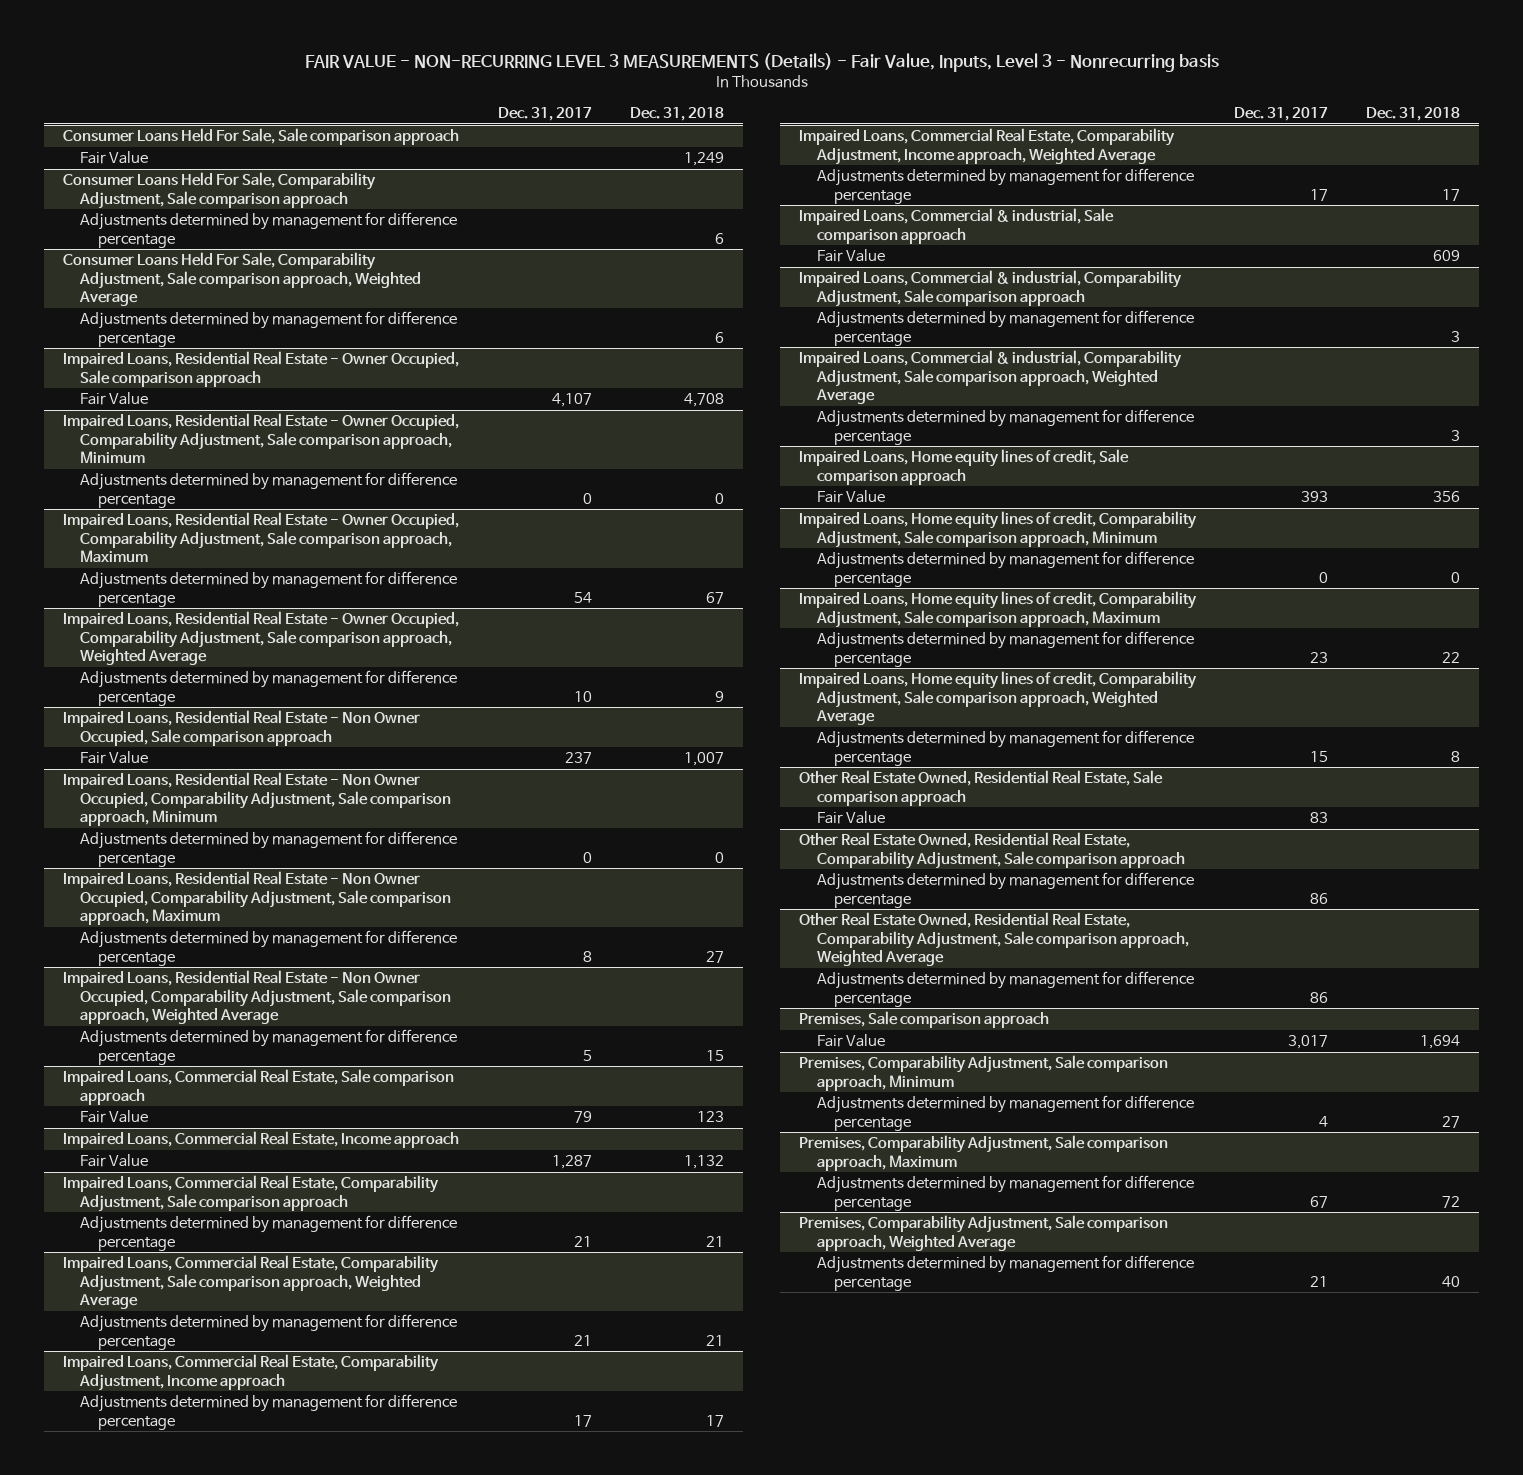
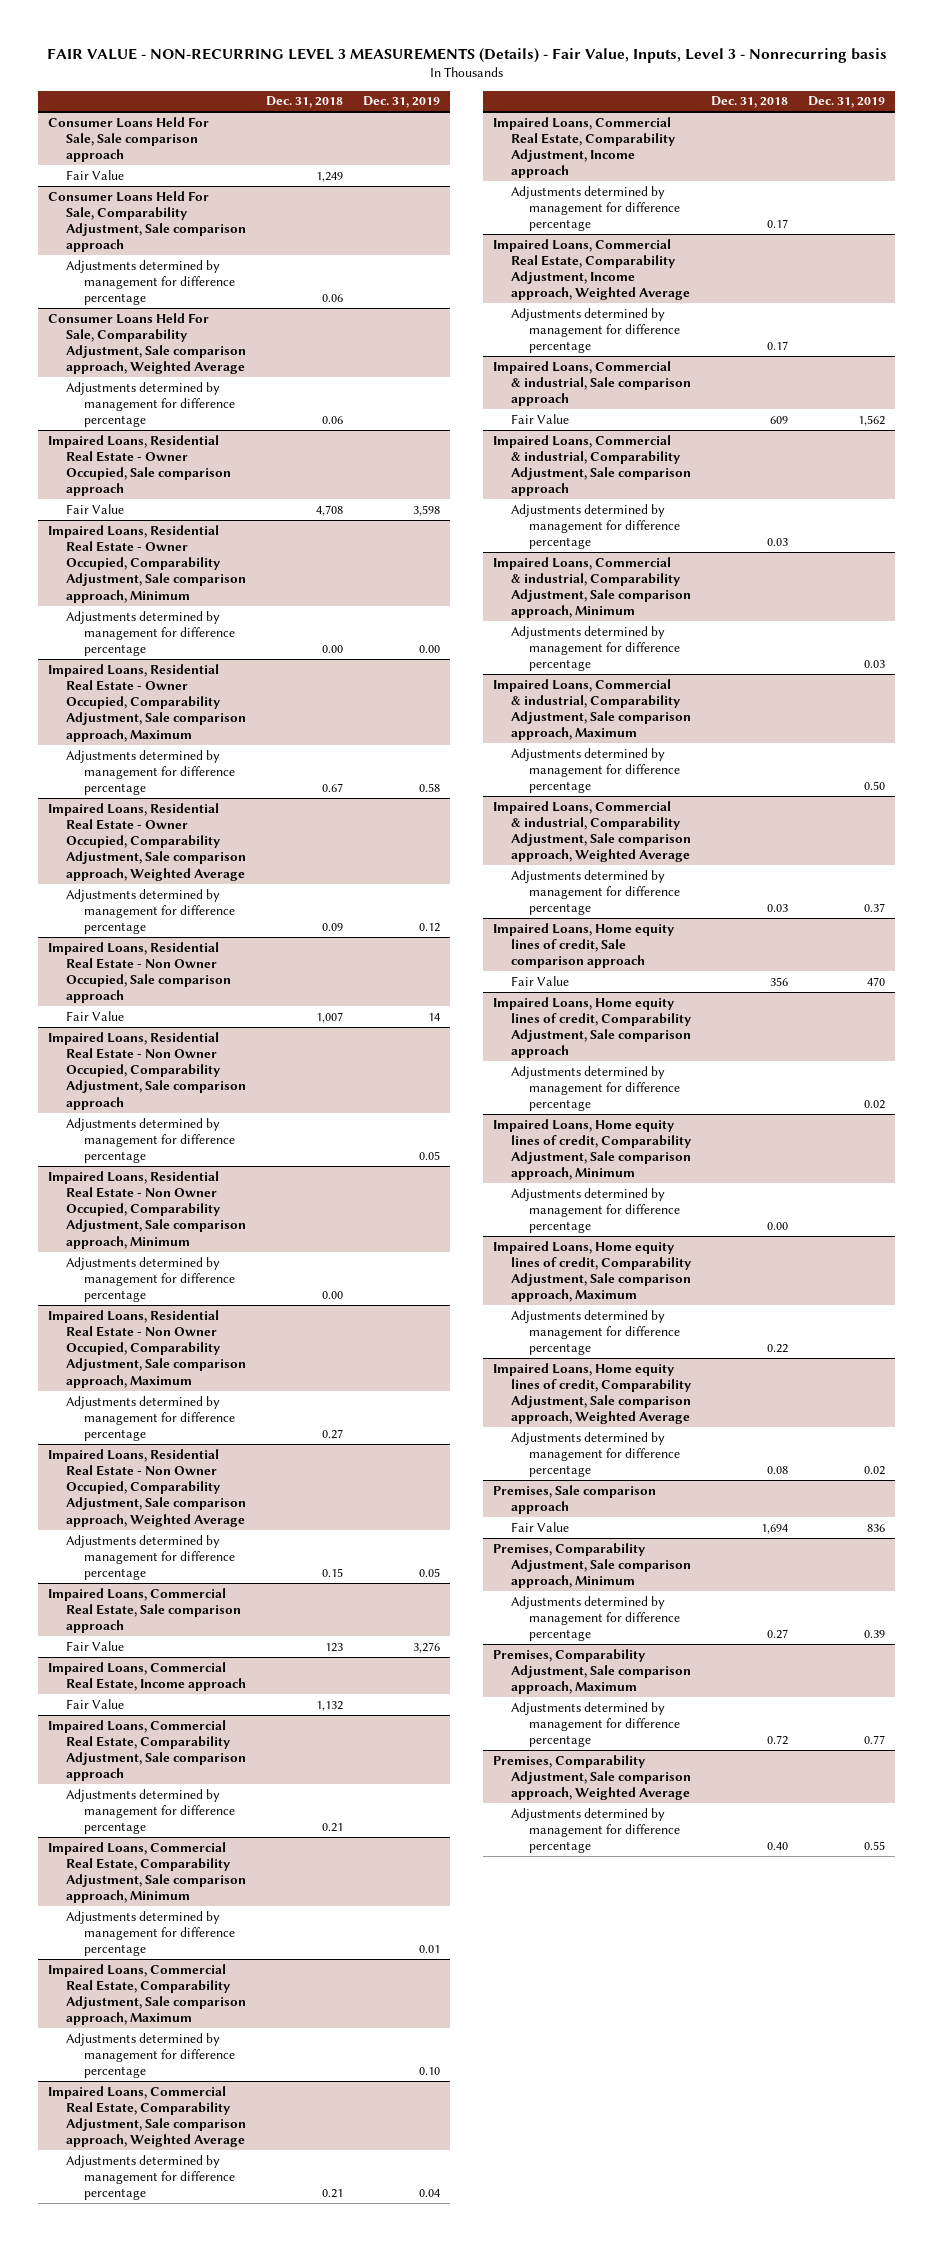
[497,107,592,122] Dec. 31, 2017 -> none
none -> [362,96,440,109] Dec. 31, 2019
[715,232,725,244] 6 -> [321,294,343,303] 0.06
[715,331,725,343] 6 -> [321,416,343,425] 0.06
[715,492,725,504] 0 -> [321,645,343,654] 0.00
[706,591,725,604] 67 -> [321,783,343,793] 0.67
[715,690,725,702] 9 -> [321,923,343,932] 0.09
none -> [48,1031,247,1110] Impaired Loans, Residential Real Estate - Non Owner Occupied, Comparability Adjustment, Sale comparison approach
none -> [66,1117,236,1164] Adjustments determined by management for difference percentage
[715,851,725,863] 0 -> [321,1291,343,1300] 0.00
[706,950,725,963] 27 -> [321,1429,343,1440] 0.27
[706,1049,725,1061] 15 -> [321,1568,343,1578] 0.15
[706,1235,725,1247] 21 -> [321,1823,343,1833] 0.21
none -> [48,1841,247,1904] Impaired Loans, Commercial Real Estate, Comparability Adjustment, Sale comparison approach, Minimum
none -> [66,1910,236,1957] Adjustments determined by management for difference percentage
none -> [48,1963,247,2026] Impaired Loans, Commercial Real Estate, Comparability Adjustment, Sale comparison approach, Maximum
none -> [66,2032,236,2079] Adjustments determined by management for difference percentage
[706,1334,725,1346] 21 -> [321,2189,343,2199] 0.21
[706,1414,725,1427] 17 -> [767,219,789,229] 0.17
[1442,188,1461,201] 17 -> [767,341,789,351] 0.17
[1451,330,1461,342] 3 -> [767,538,789,547] 0.03
none -> [493,556,692,619] Impaired Loans, Commercial & industrial, Comparability Adjustment, Sale comparison approach, Minimum
none -> [511,625,681,672] Adjustments determined by management for difference percentage
none -> [493,678,692,741] Impaired Loans, Commercial & industrial, Comparability Adjustment, Sale comparison approach, Maximum
none -> [511,747,681,794] Adjustments determined by management for difference percentage
[1451,429,1461,441] 3 -> [767,904,789,913] 0.03
none -> [493,996,692,1059] Impaired Loans, Home equity lines of credit, Comparability Adjustment, Sale comparison approach
none -> [511,1065,681,1112] Adjustments determined by management for difference percentage
[1451,571,1461,583] 0 -> [767,1222,789,1231] 0.00
[1442,651,1461,663] 22 -> [767,1344,789,1354] 0.22
[799,770,1164,806] Other Real Estate Owned, Residential Real Estate, Sale comparison approach -> none
[816,811,885,825] Fair Value -> none
[799,832,1185,869] Other Real Estate Owned, Residential Real Estate, Comparability Adjustment, Sale comparison approach -> none
[816,872,1194,908] Adjustments determined by management for difference percentage -> none
[799,912,1189,966] Other Real Estate Owned, Residential Real Estate, Comparability Adjustment, Sale comparison approach, Weighted Average -> none
[816,971,1194,1007] Adjustments determined by management for difference percentage -> none
[1451,750,1461,762] 8 -> [767,1466,789,1475] 0.08
[1442,1115,1461,1128] 27 -> [767,1629,789,1640] 0.27
[1442,1195,1461,1208] 72 -> [767,1735,789,1746] 0.72
[1442,1275,1461,1287] 40 -> [767,1842,789,1851] 0.40

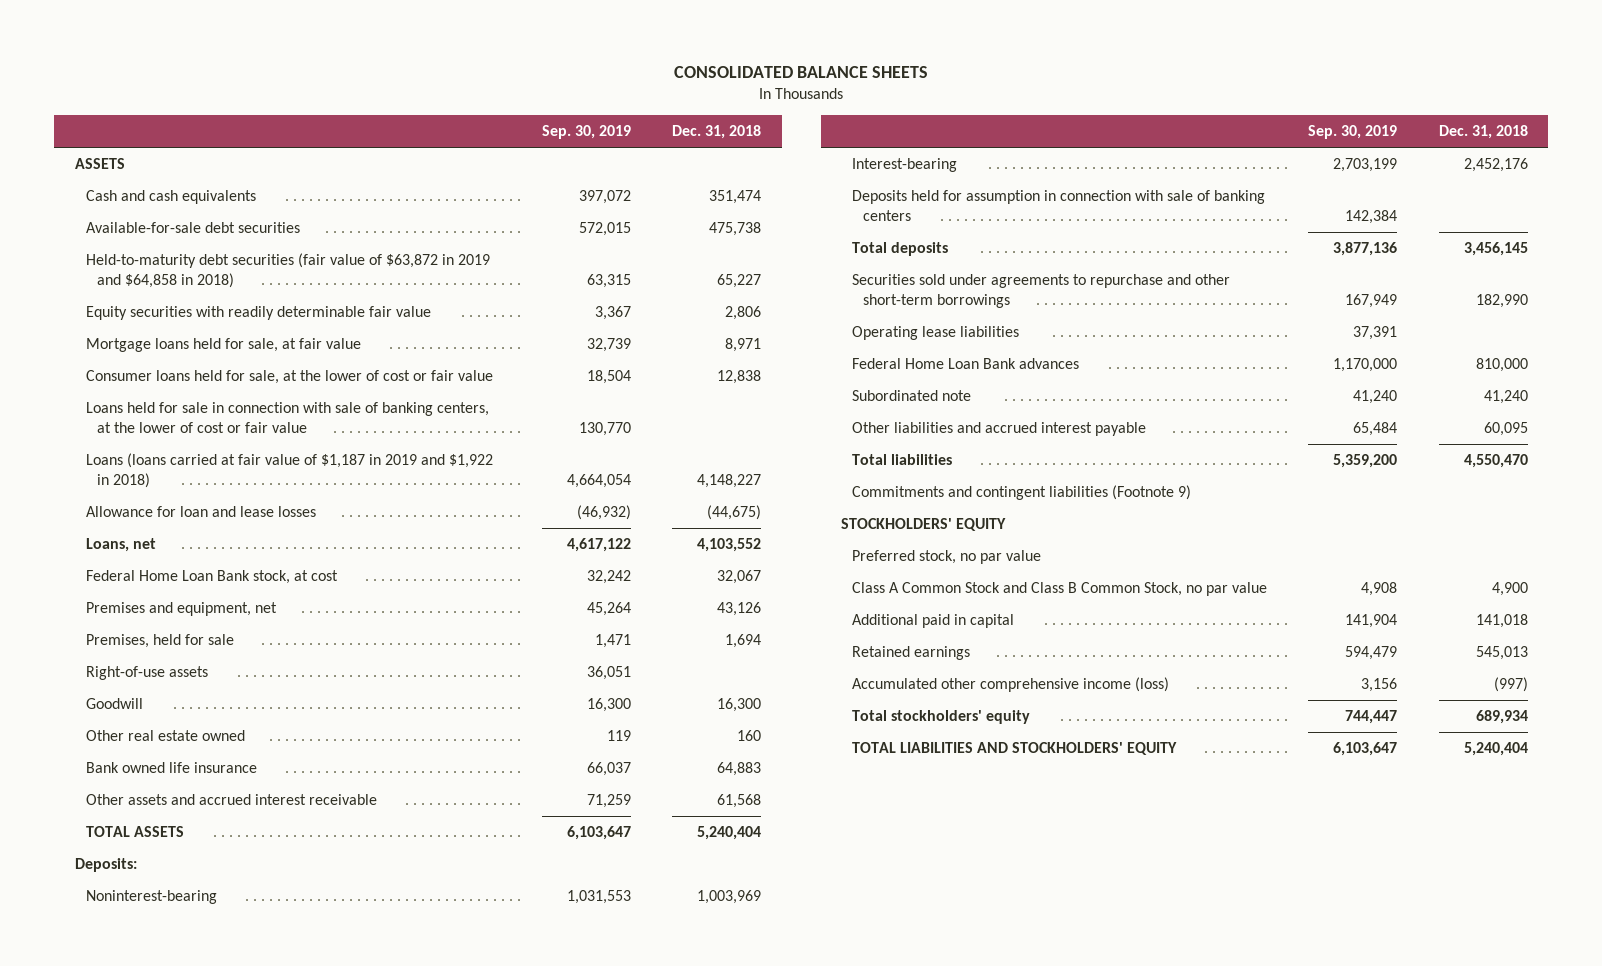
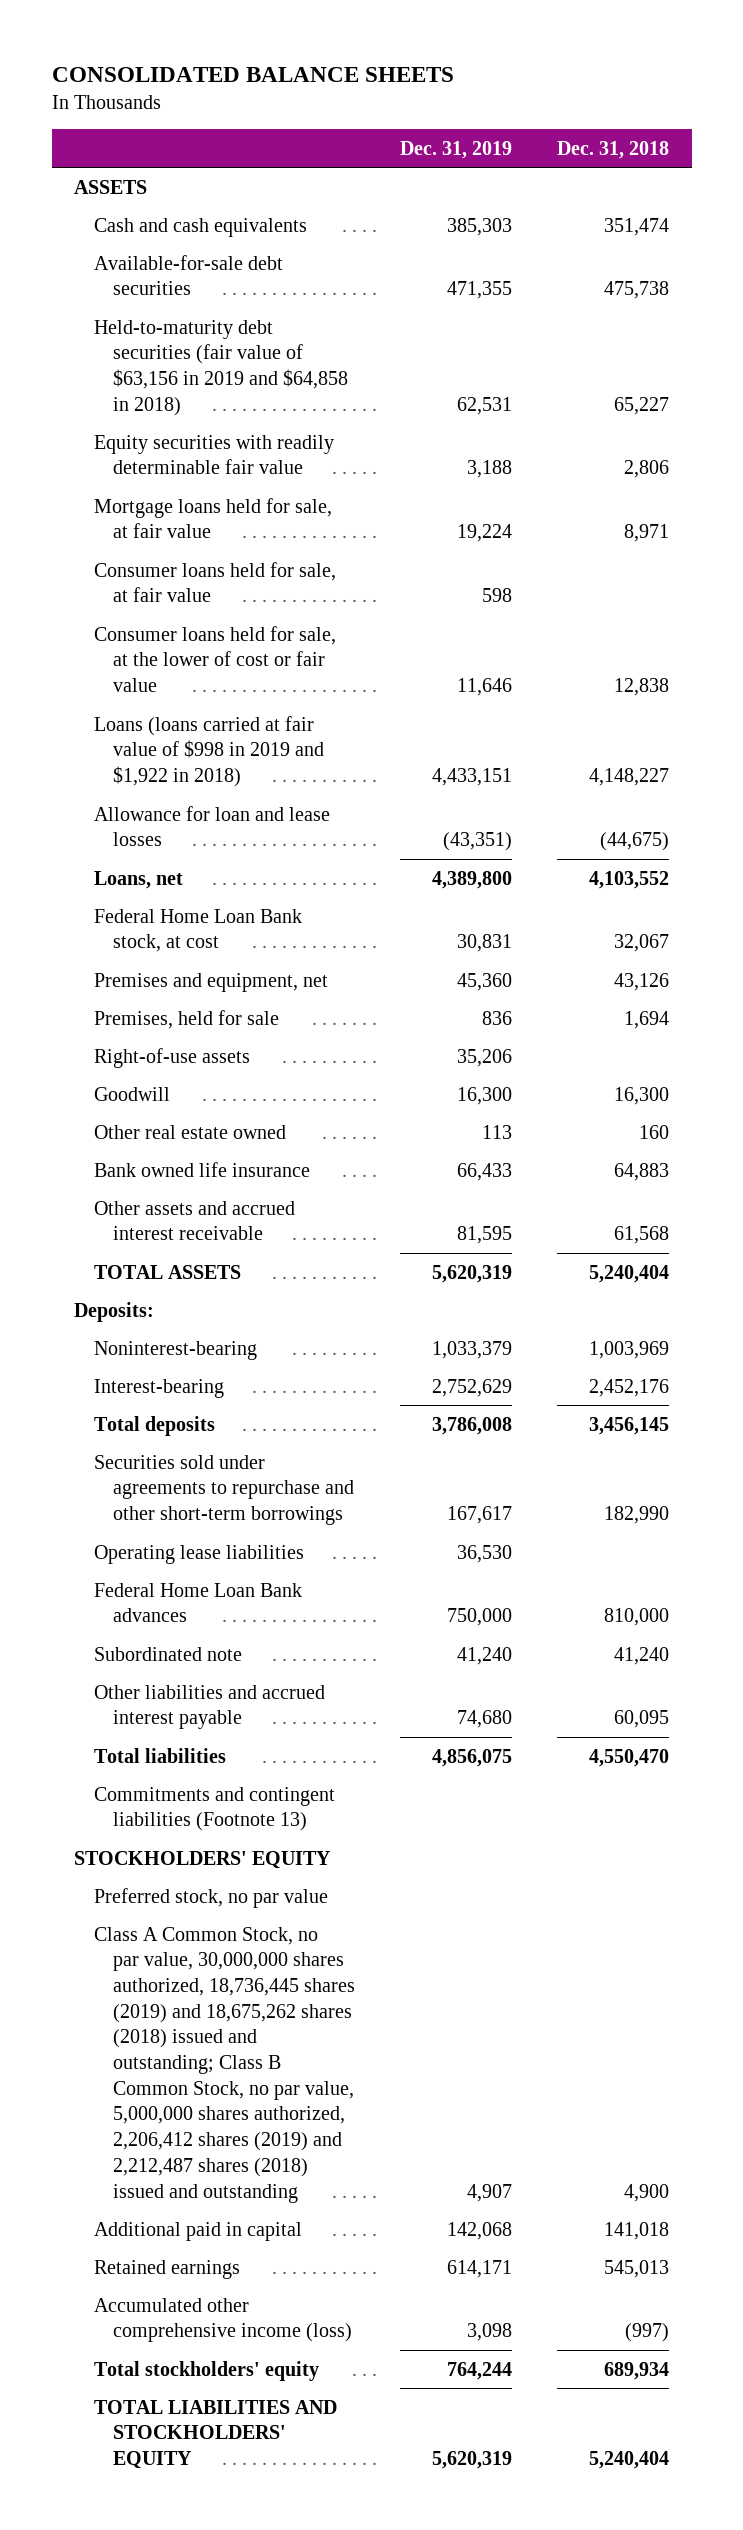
[541,125,631,140] Sep. 30, 2019 -> none
none -> [399,140,512,159] Dec. 31, 2019
[85,253,490,289] Held-to-maturity debt securities (fair value of $63,872 in 2019 and $64,858 in 2018) -> [93,319,348,416] Held-to-maturity debt securities (fair value of $63,156 in 2019 and $64,858 in 2018)
none -> [93,561,336,603] Consumer loans held for sale, at fair value
[85,402,489,434] Loans held for sale in connection with sale of banking centers, at the lower of cost or fair value -> none
[85,453,493,489] Loans (loans carried at fair value of $1,187 in 2019 and $1,922 in 2018) -> [93,715,324,788] Loans (loans carried at fair value of $998 in 2019 and $1,922 in 2018)
[852,190,1266,222] Deposits held for assumption in connection with sale of banking centers -> none
[852,485,1192,501] Commitments and contingent liabilities (Footnote 9) -> [93,1786,335,1832] Commitments and contingent liabilities (Footnote 13)
[852,582,1268,597] Class A Common Stock and Class B Common Stock, no par value -> [93,1926,355,2203] Class A Common Stock, no par value, 30,000,000 shares authorized, 18,736,445 shares (2019) and 18,675,262 shares (2018) issued and outstanding; Class B Common Stock, no par value, 5,000,000 shares authorized, 2,206,412 shares (2019) and 2,212,487 shares (2018) issued and outstanding

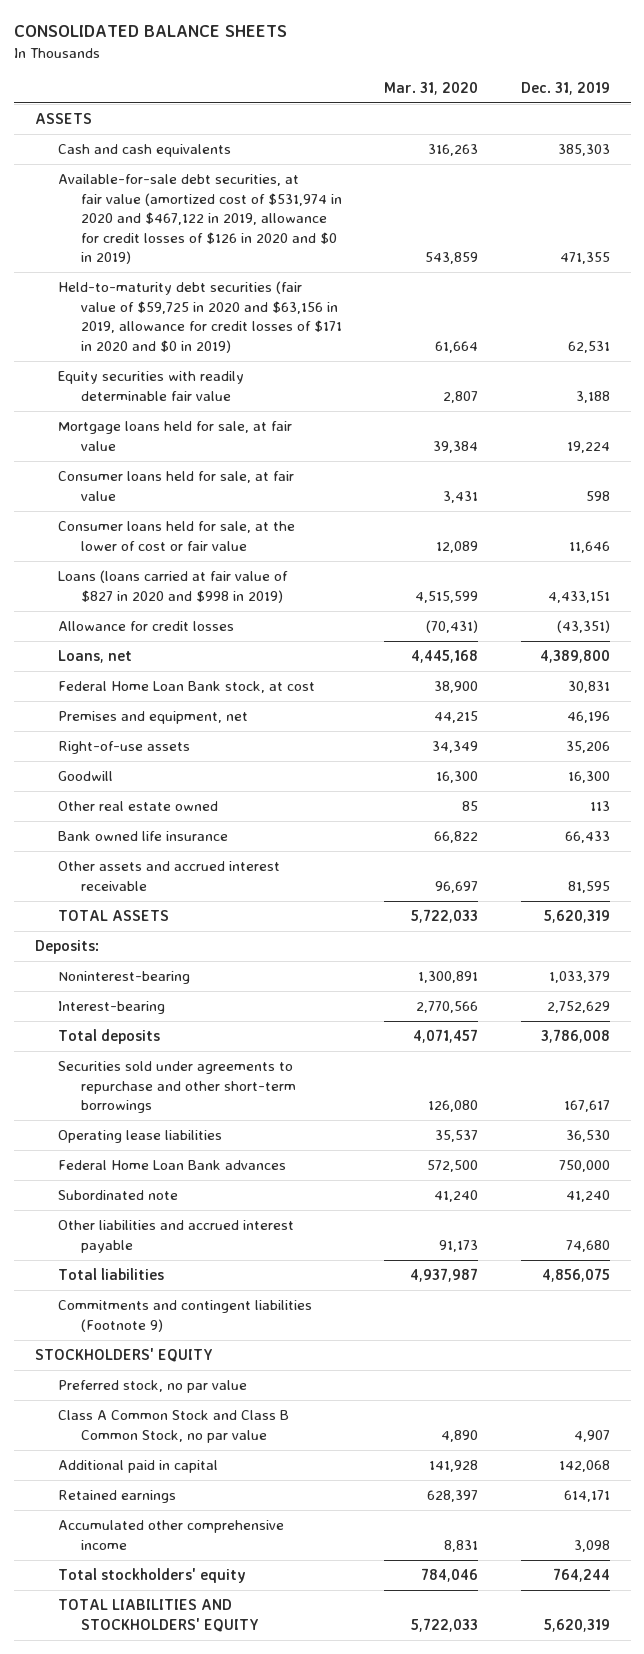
[557,140,670,159] Dec. 31, 2018 -> none
none -> [384,82,479,96] Mar. 31, 2020
[93,254,283,296] Available-for-sale debt securities -> [57,174,343,265] Available-for-sale debt securities, at fair value (amortized cost of $531,974 in 2020 and $467,122 in 2019, allowance for credit losses of $126 in 2020 and $0 in 2019)
[93,319,348,416] Held-to-maturity debt securities (fair value of $63,156 in 2019 and $64,858 in 2018) -> [57,281,343,353] Held-to-maturity debt securities (fair value of $59,725 in 2020 and $63,156 in 2019, allowance for credit losses of $171 in 2020 and $0 in 2019)
[93,715,324,788] Loans (loans carried at fair value of $998 in 2019 and $1,922 in 2018) -> [57,570,288,603] Loans (loans carried at fair value of $827 in 2020 and $998 in 2019)
[93,805,330,847] Allowance for loan and lease losses -> [57,621,234,632] Allowance for credit losses
[93,1009,279,1029] Premises, held for sale -> none
[456,972,512,991] 45,360 -> [566,711,610,724] 46,196
[93,1786,335,1832] Commitments and contingent liabilities (Footnote 13) -> [57,1300,312,1332] Commitments and contingent liabilities (Footnote 9)
[93,1926,355,2203] Class A Common Stock, no par value, 30,000,000 shares authorized, 18,736,445 shares (2019) and 18,675,262 shares (2018) issued and outstanding; Class B Common Stock, no par value, 5,000,000 shares authorized, 2,206,412 shares (2019) and 2,212,487 shares (2018) issued and outstanding -> [57,1410,289,1443] Class A Common Stock and Class B Common Stock, no par value
[93,2297,352,2343] Accumulated other comprehensive income (loss) -> [57,1520,284,1550] Accumulated other comprehensive income

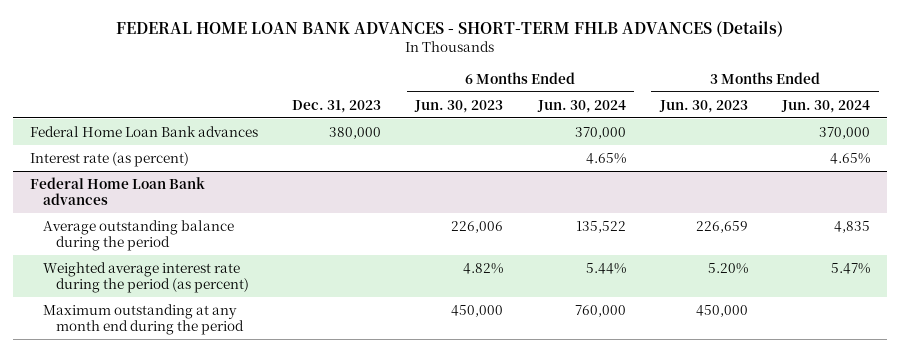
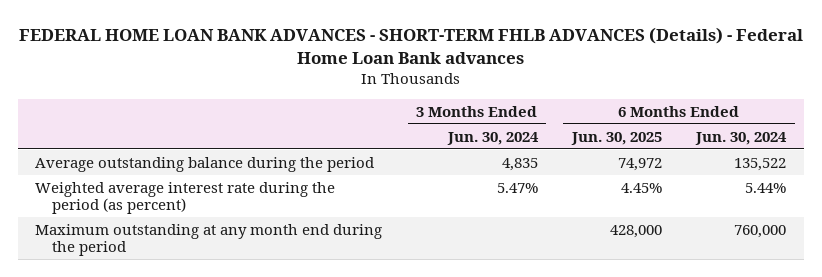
[115,20,783,37] FEDERAL HOME LOAN BANK ADVANCES - SHORT-TERM FHLB ADVANCES (Details) -> [18,27,803,65] FEDERAL HOME LOAN BANK ADVANCES - SHORT-TERM FHLB ADVANCES (Details) - Federal Home Loan Bank advances
[292,99,382,113] Dec. 31, 2023 -> none
[414,99,504,113] Jun. 30, 2023 -> none
[658,99,748,113] Jun. 30, 2023 -> none
none -> [570,131,662,145] Jun. 30, 2025
[29,125,258,137] Federal Home Loan Bank advances -> none
[29,151,189,167] Interest rate (as percent) -> none
[29,176,205,205] Federal Home Loan Bank advances -> none

